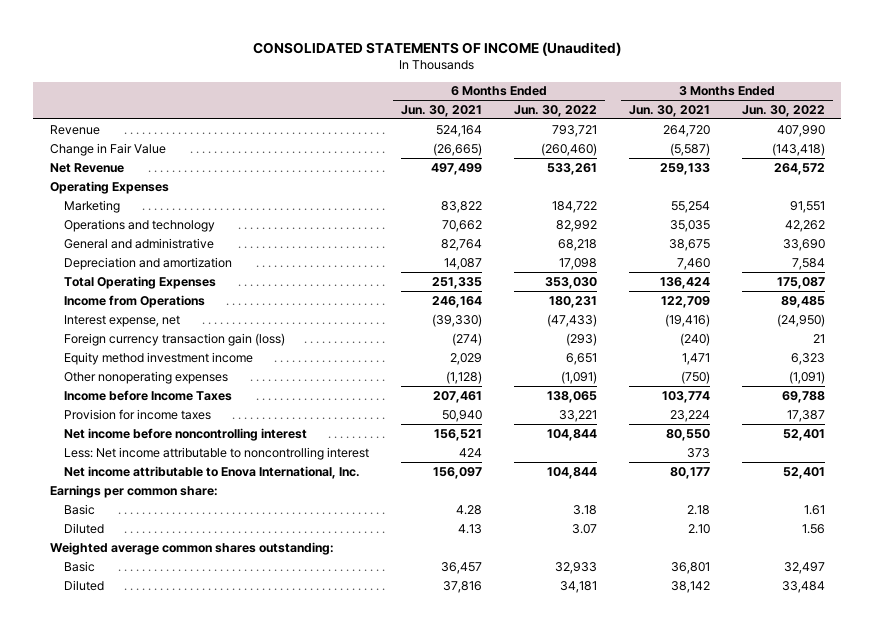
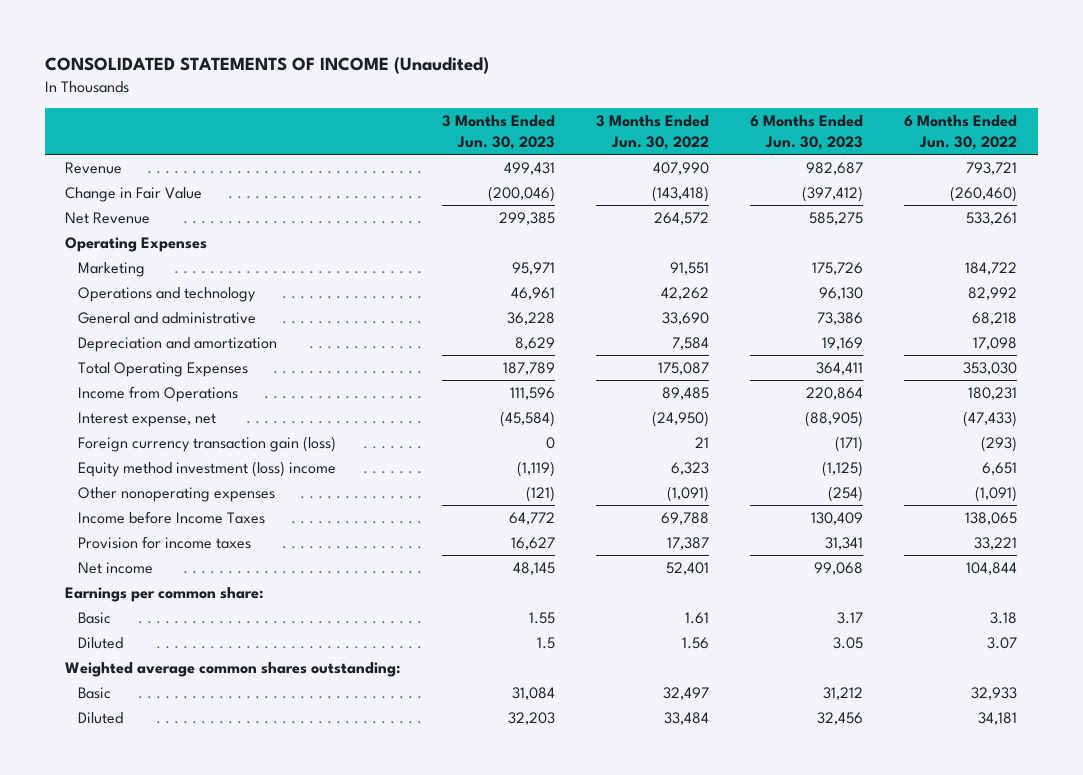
[401,104,483,117] Jun. 30, 2021 -> none
[629,104,711,117] Jun. 30, 2021 -> none
none -> [442,115,556,150] 3 Months Ended Jun. 30, 2023
none -> [750,115,864,150] 6 Months Ended Jun. 30, 2023
[64,351,254,365] Equity method investment income -> [77,460,336,477] Equity method investment (loss) income
[64,427,308,441] Net income before noncontrolling interest -> none
[64,446,370,460] Less: Net income attributable to noncontrolling interest -> none
[64,465,361,479] Net income attributable to Enova International, Inc. -> [77,561,153,574] Net income

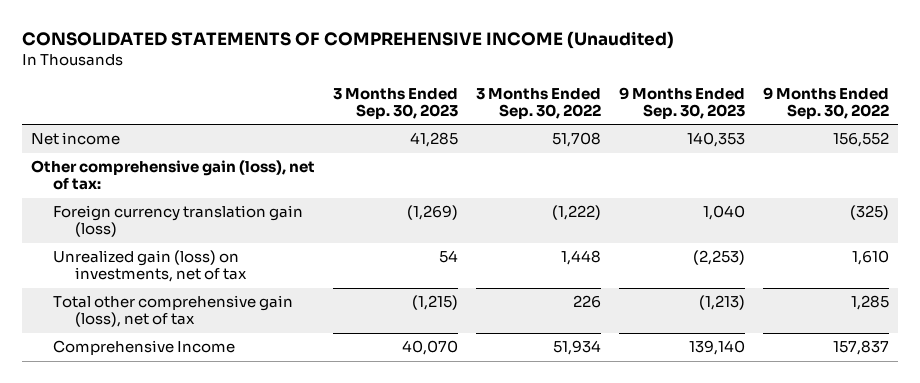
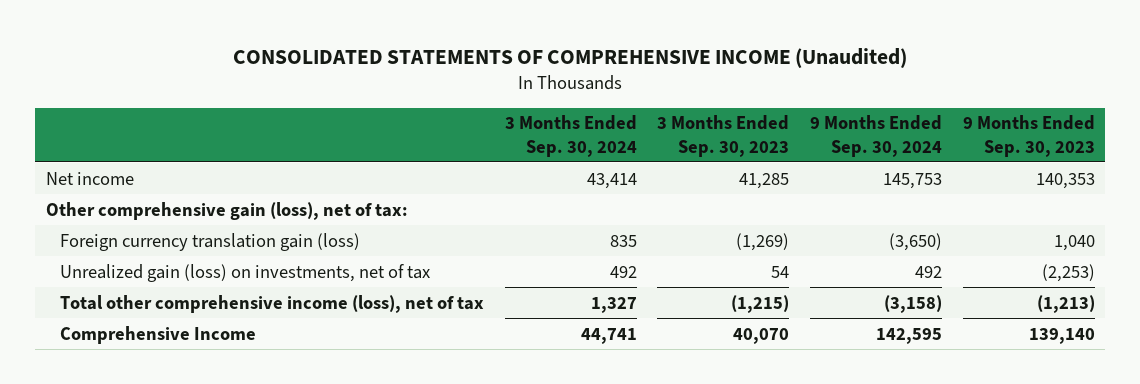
[475,87,601,119] 3 Months Ended Sep. 30, 2022 -> none
[763,86,890,119] 9 Months Ended Sep. 30, 2022 -> none
none -> [504,115,637,157] 3 Months Ended Sep. 30, 2024
none -> [810,115,943,157] 9 Months Ended Sep. 30, 2024
[52,295,293,328] Total other comprehensive gain (loss), net of tax -> [60,294,485,313] Total other comprehensive income (loss), net of tax

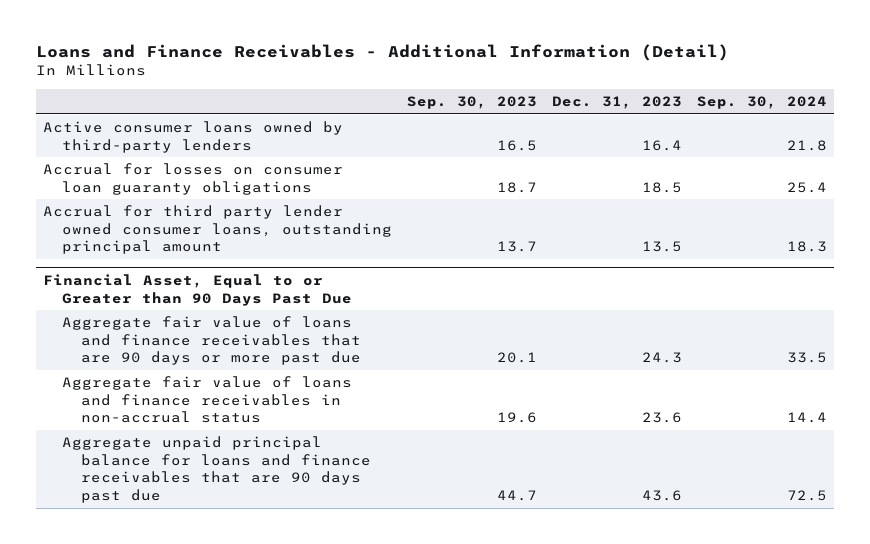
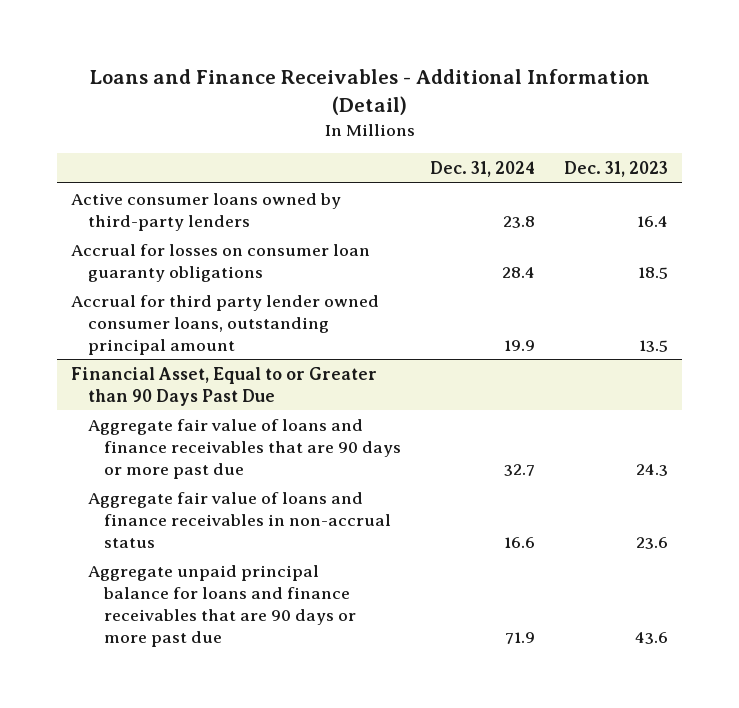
[407,96,538,110] Sep. 30, 2023 -> none
[696,96,827,110] Sep. 30, 2024 -> none
none -> [430,161,536,178] Dec. 31, 2024
[62,436,371,504] Aggregate unpaid principal balance for loans and finance receivables that are 90 days past due -> [87,564,357,647] Aggregate unpaid principal balance for loans and finance receivables that are 90 days or more past due

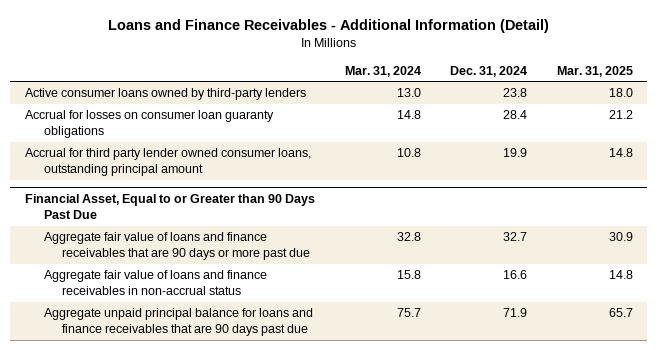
[563,161,668,178] Dec. 31, 2023 -> none
none -> [344,65,421,77] Mar. 31, 2024
none -> [556,65,633,77] Mar. 31, 2025
[87,564,357,647] Aggregate unpaid principal balance for loans and finance receivables that are 90 days or more past due -> [43,308,313,337] Aggregate unpaid principal balance for loans and finance receivables that are 90 days past due

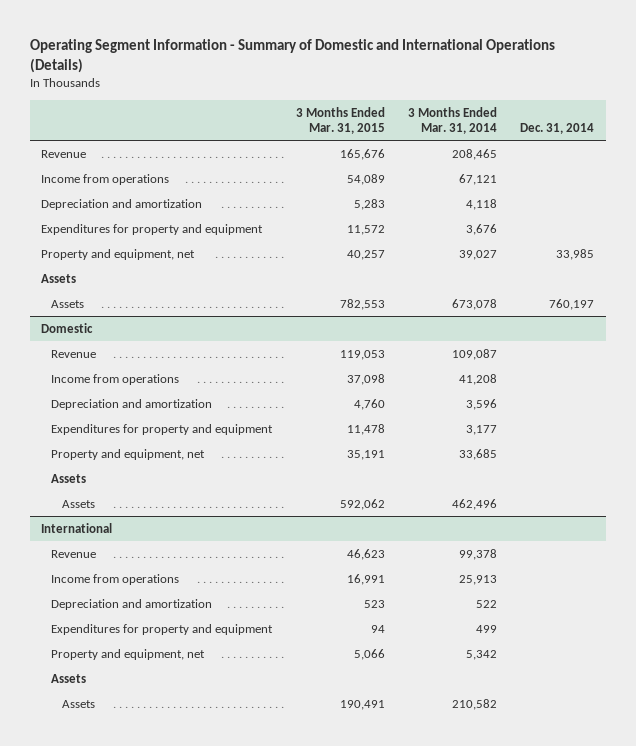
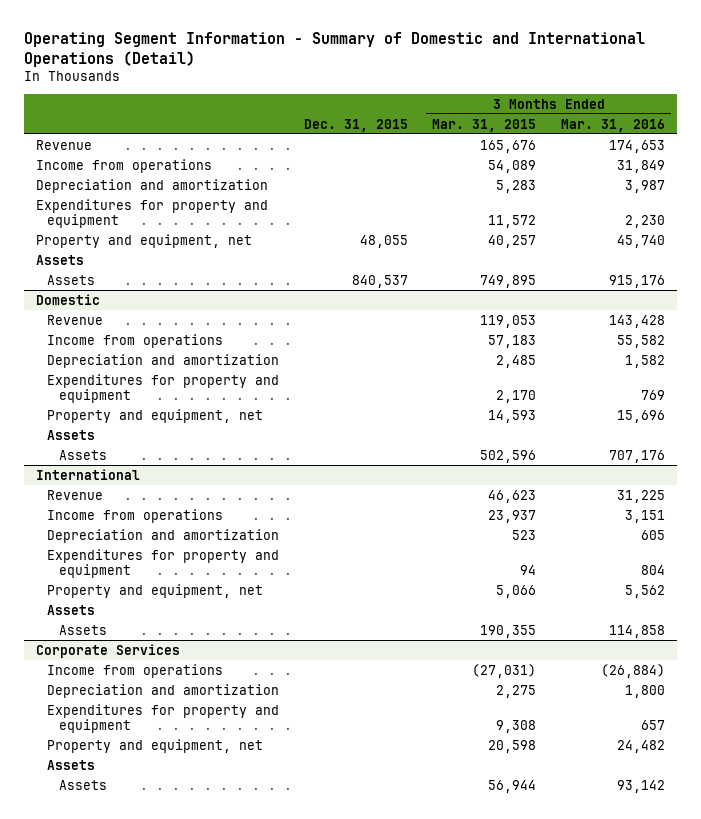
[29,38,555,73] Operating Segment Information - Summary of Domestic and International Operations (Details) -> [23,31,645,67] Operating Segment Information - Summary of Domestic and International Operations (Detail)
[407,106,497,134] 3 Months Ended Mar. 31, 2014 -> none
[520,122,595,134] Dec. 31, 2014 -> none
none -> [303,118,408,132] Dec. 31, 2015
none -> [560,118,665,132] Mar. 31, 2016
[339,298,385,310] 782,553 -> [480,274,537,288] 749,895
[346,373,385,385] 37,098 -> [488,334,537,348] 57,183
[353,398,385,410] 4,760 -> [496,354,537,368] 2,485
[346,423,385,435] 11,478 -> [496,389,537,403] 2,170
[346,449,385,460] 35,191 -> [488,409,537,423] 14,593
[339,498,385,510] 592,062 -> [480,449,537,463] 502,596
[346,573,385,585] 16,991 -> [488,509,537,523] 23,937
[339,699,385,710] 190,491 -> [480,624,537,638] 190,355
none -> [35,643,180,658] Corporate Services
none -> [47,663,224,678] Income from operations
none -> [47,683,280,698] Depreciation and amortization
none -> [47,703,280,733] Expenditures for property and equipment
none -> [47,738,264,753] Property and equipment, net
none -> [47,759,96,770] Assets
none -> [58,779,107,790] Assets

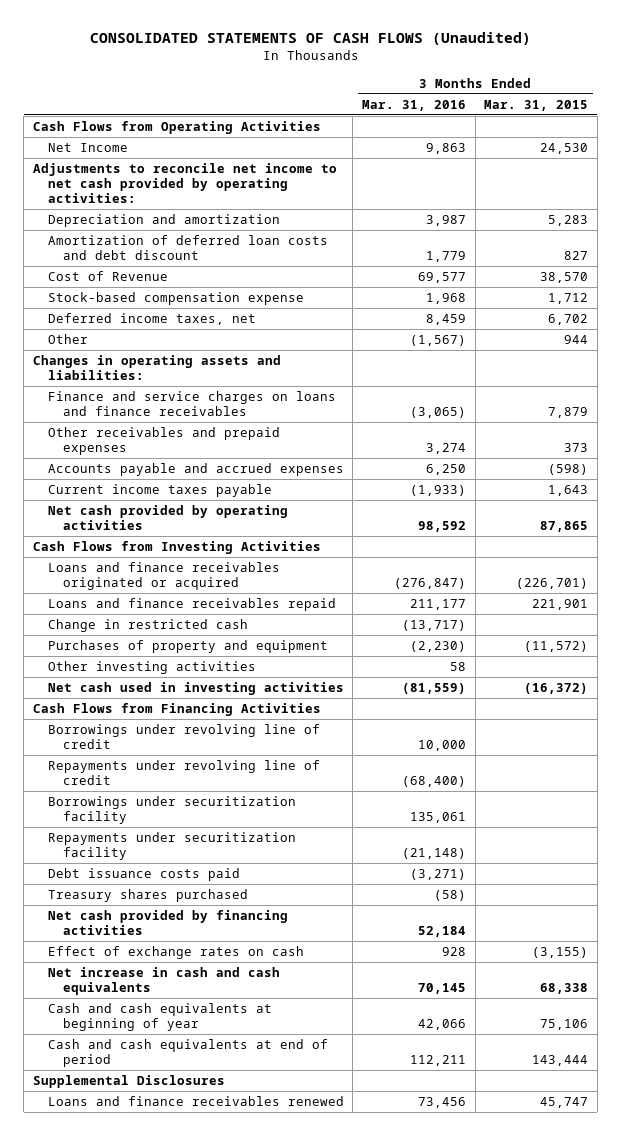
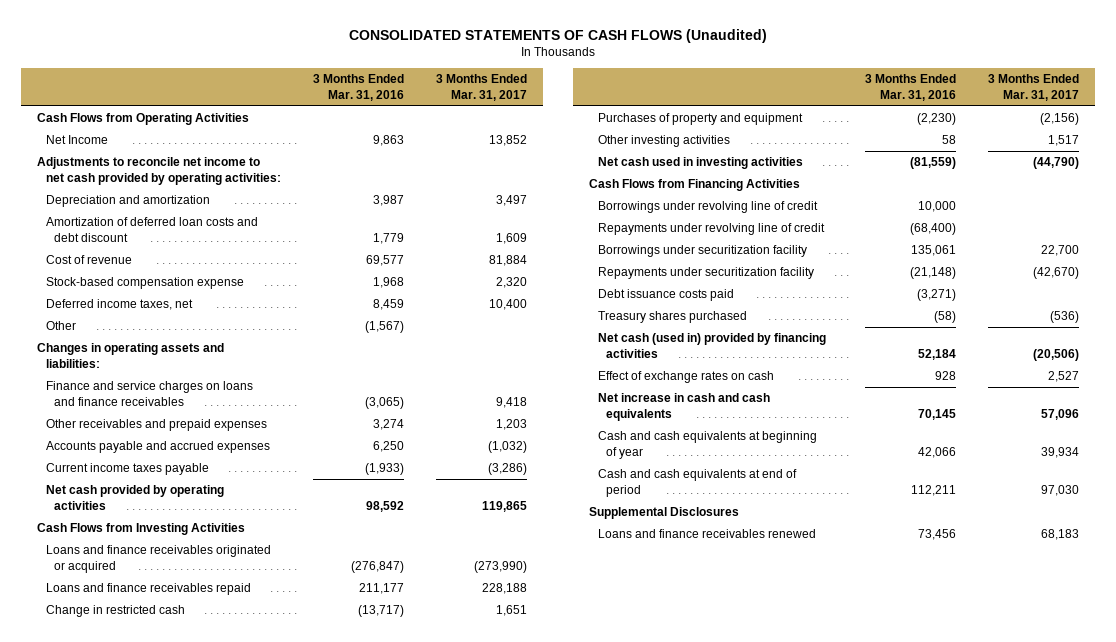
[484,99,589,111] Mar. 31, 2015 -> none
none -> [436,74,528,101] 3 Months Ended Mar. 31, 2017
[47,271,168,282] Cost of Revenue -> [45,255,132,265] Cost of revenue
[47,910,288,936] Net cash provided by financing activities -> [597,333,826,358] Net cash (used in) provided by financing activities

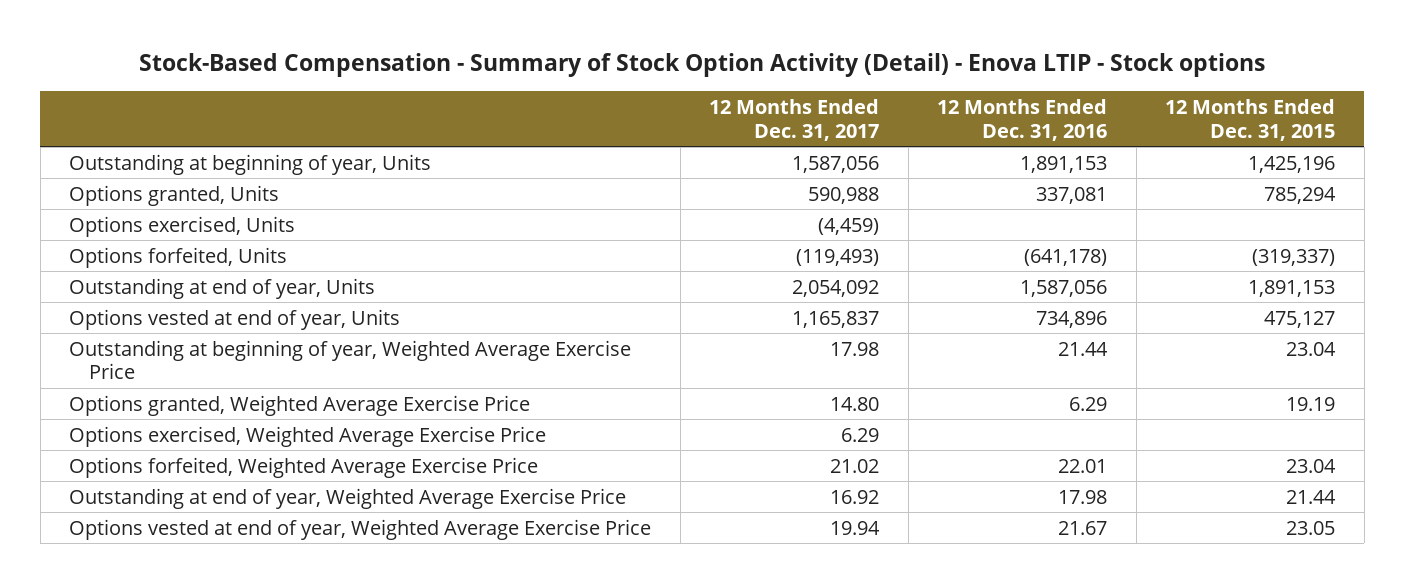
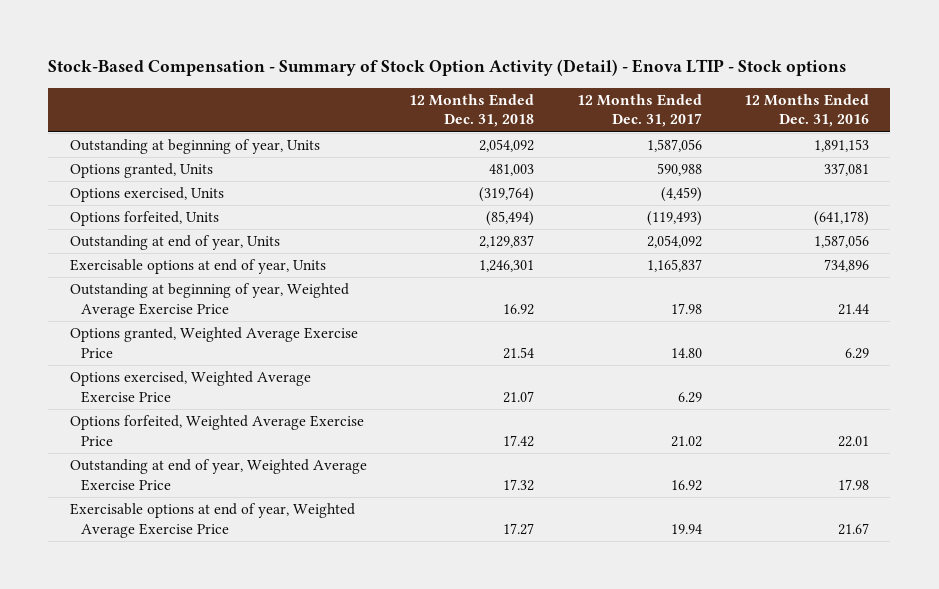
[1165,98,1336,141] 12 Months Ended Dec. 31, 2015 -> none
none -> [409,93,535,128] 12 Months Ended Dec. 31, 2018
[69,308,401,330] Options vested at end of year, Units -> [69,259,326,275] Exercisable options at end of year, Units
[69,518,652,540] Options vested at end of year, Weighted Average Exercise Price -> [69,503,355,538] Exercisable options at end of year, Weighted Average Exercise Price

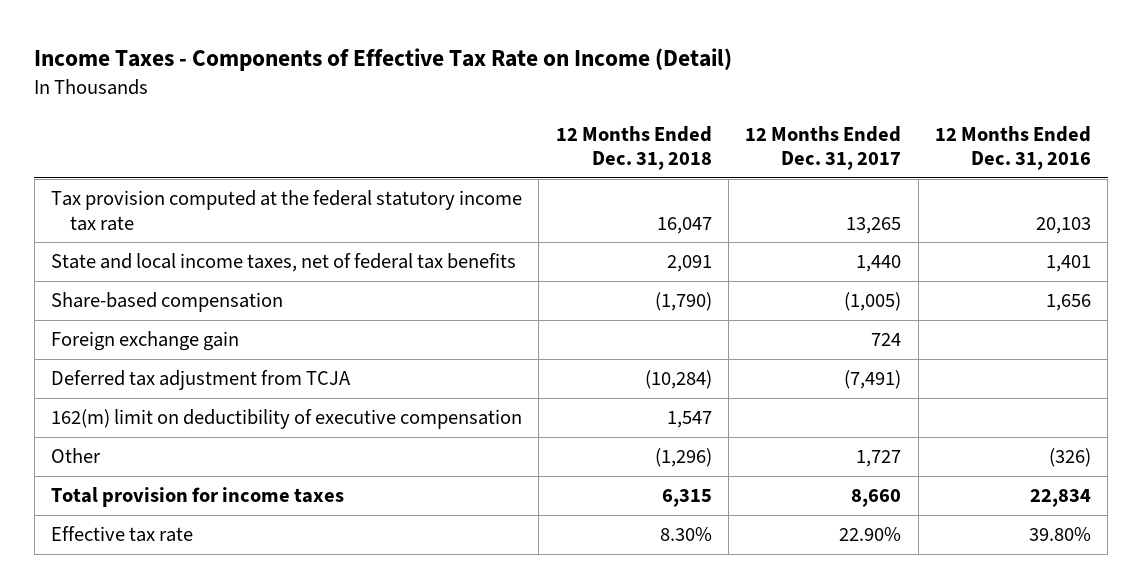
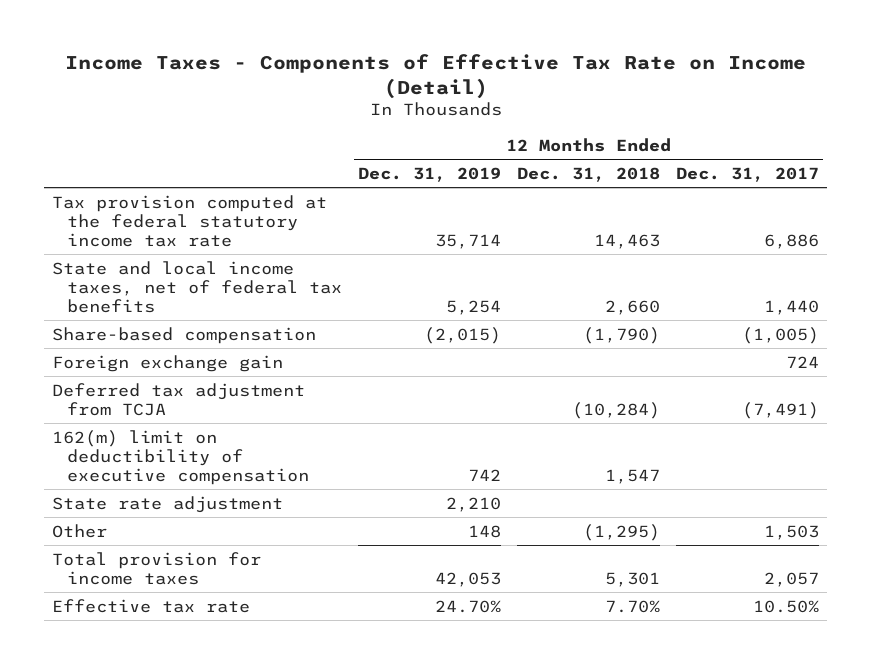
[934,125,1091,170] 12 Months Ended Dec. 31, 2016 -> none
none -> [358,166,502,182] Dec. 31, 2019
[656,216,712,234] 16,047 -> [594,233,661,249] 14,463
[846,216,902,234] 13,265 -> [764,233,820,249] 6,886
[666,255,712,273] 2,091 -> [605,299,661,315] 2,660
none -> [52,495,284,513] State rate adjustment
[654,448,712,468] (1,296) -> [583,523,661,541] (1,295)
[856,450,902,468] 1,727 -> [764,524,820,540] 1,503
[661,489,712,508] 6,315 -> [605,571,661,587] 5,301
[851,489,902,508] 8,660 -> [764,571,820,587] 2,057
[659,527,712,542] 8.30% -> [605,599,661,613] 7.70%
[839,527,902,542] 22.90% -> [753,599,820,613] 10.50%

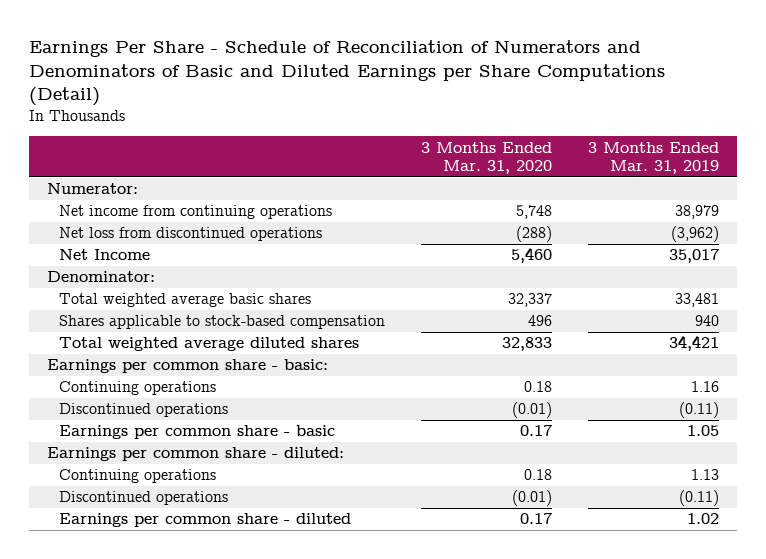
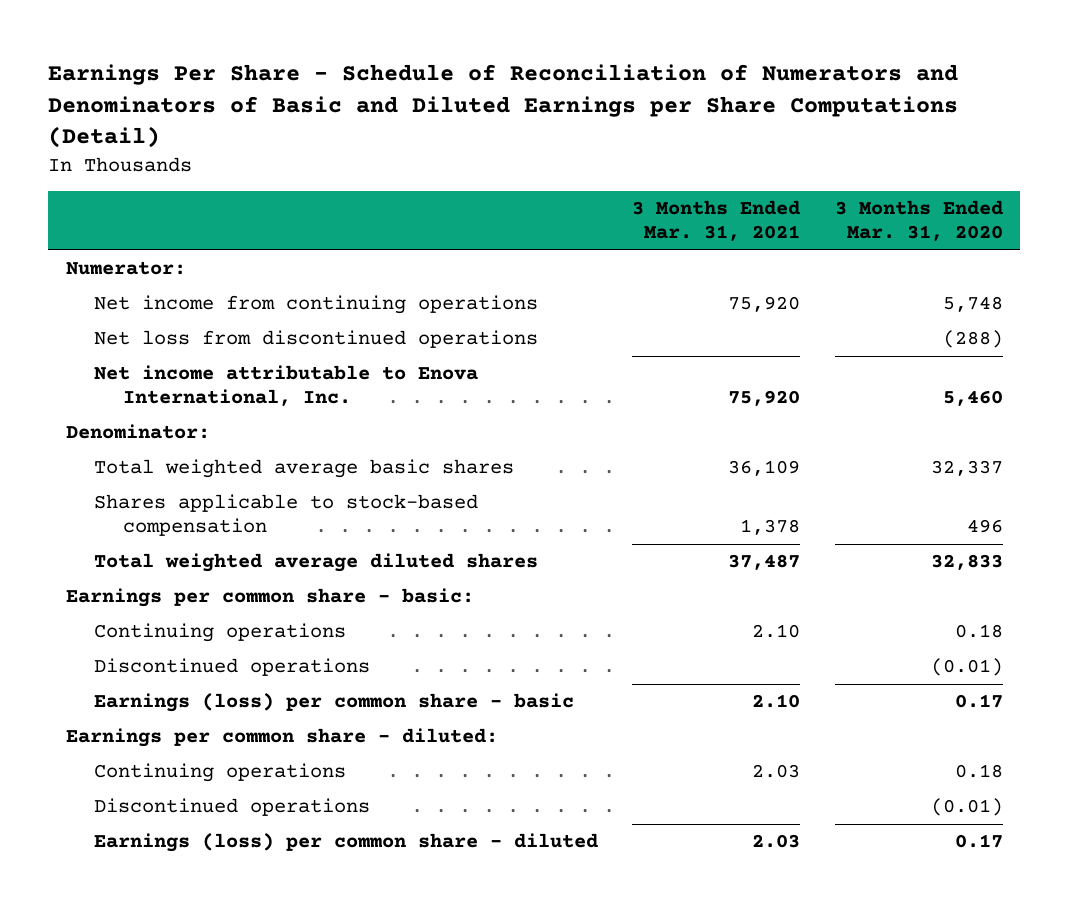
[587,141,719,175] 3 Months Ended Mar. 31, 2019 -> none
none -> [632,200,801,242] 3 Months Ended Mar. 31, 2021
[58,249,150,261] Net Income -> [94,365,479,407] Net income attributable to Enova International, Inc.
[58,425,335,440] Earnings per common share - basic -> [94,693,575,713] Earnings (loss) per common share - basic
[58,513,351,528] Earnings per common share - diluted -> [94,833,599,853] Earnings (loss) per common share - diluted

